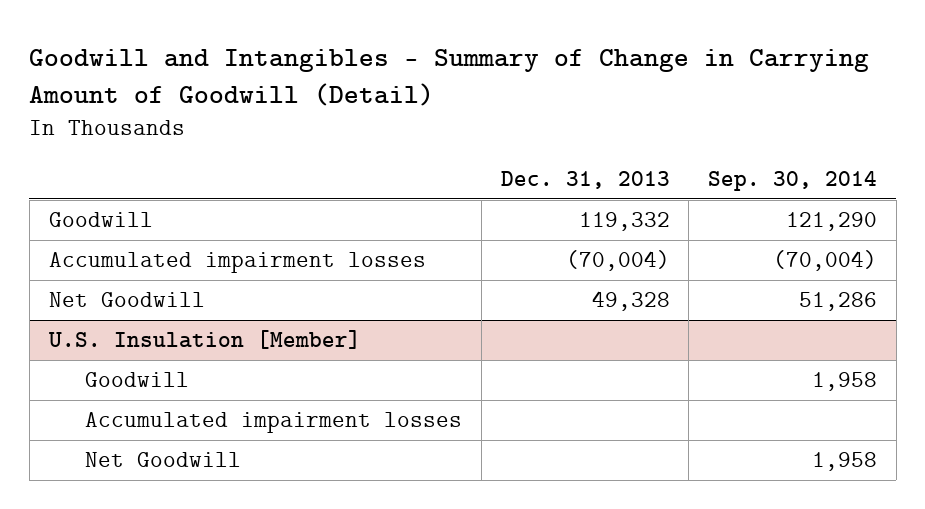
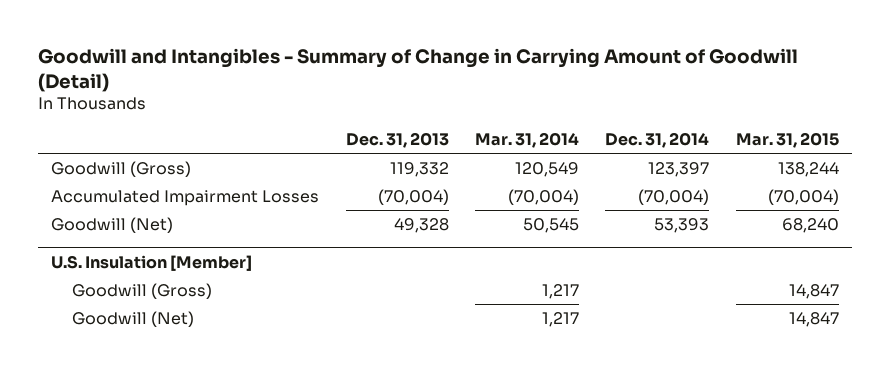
[707,171,877,192] Sep. 30, 2014 -> none
none -> [475,132,580,149] Mar. 31, 2014
none -> [605,132,710,149] Dec. 31, 2014
none -> [735,132,839,149] Mar. 31, 2015
[48,212,153,228] Goodwill -> [51,160,192,177] Goodwill (Gross)
[48,252,426,274] Accumulated impairment losses -> [51,189,320,206] Accumulated Impairment Losses
[48,292,205,308] Net Goodwill -> [51,216,174,233] Goodwill (Net)
[85,412,463,434] Accumulated impairment losses -> none
[85,372,190,388] Goodwill -> [72,282,213,299] Goodwill (Gross)
[85,452,242,468] Net Goodwill -> [72,310,195,327] Goodwill (Net)

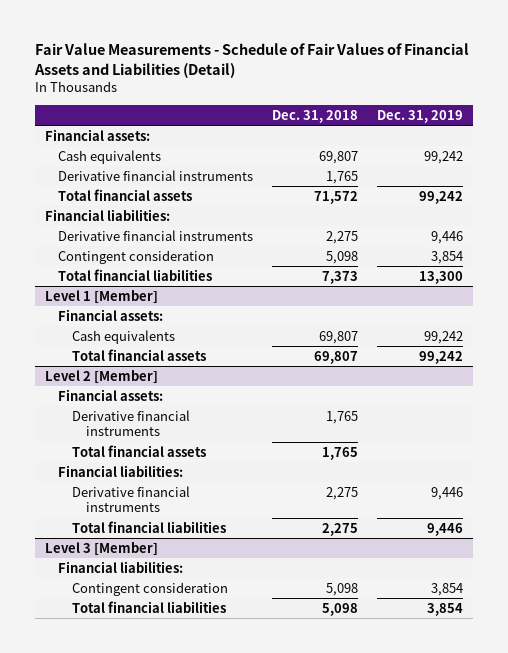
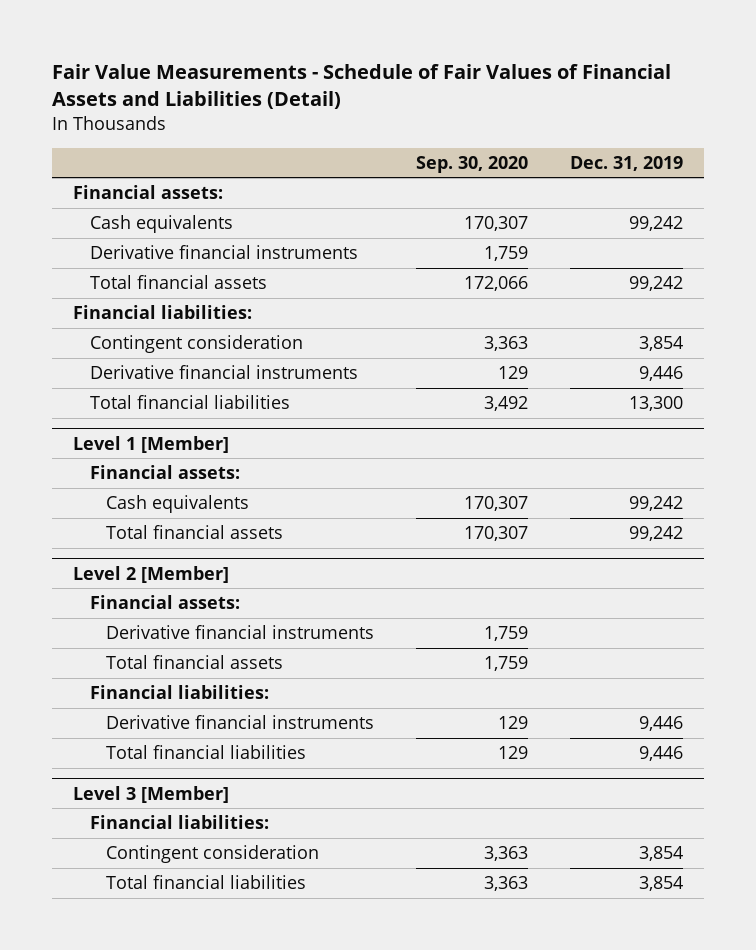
[272,109,359,123] Dec. 31, 2018 -> none
none -> [416,155,529,173] Sep. 30, 2020
[58,229,254,241] Derivative financial instruments -> [89,365,358,380] Derivative financial instruments

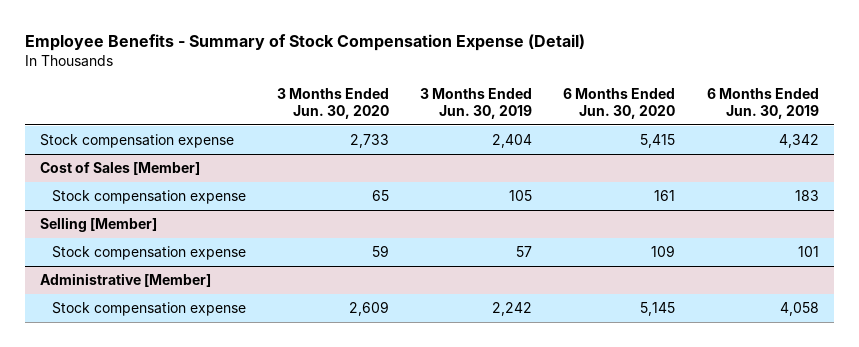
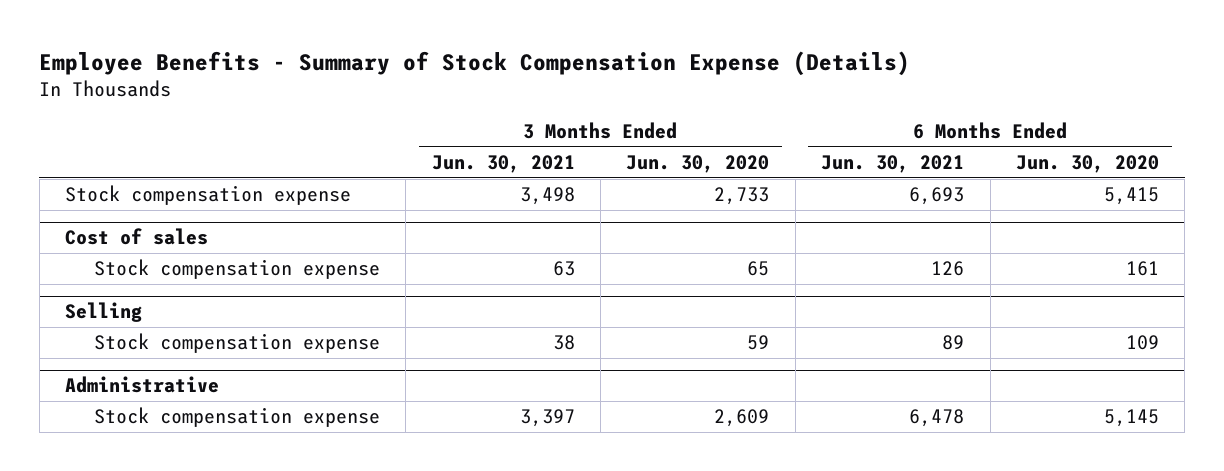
[24,33,585,51] Employee Benefits - Summary of Stock Compensation Expense (Detail) -> [39,50,911,76] Employee Benefits - Summary of Stock Compensation Expense (Details)
[420,87,533,120] 3 Months Ended Jun. 30, 2019 -> none
[706,87,819,120] 6 Months Ended Jun. 30, 2019 -> none
none -> [431,155,575,174] Jun. 30, 2021
none -> [821,155,965,174] Jun. 30, 2021
[40,161,201,175] Cost of Sales [Member] -> [65,228,209,246] Cost of sales
[40,216,158,232] Selling [Member] -> [65,302,143,323] Selling
[40,272,212,287] Administrative [Member] -> [65,376,220,394] Administrative

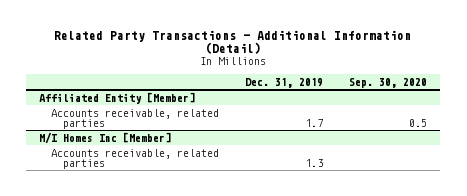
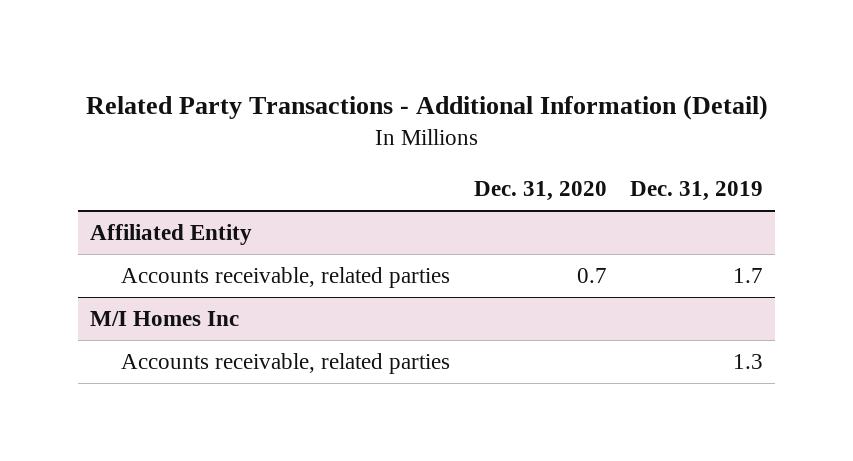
[349,77,428,88] Sep. 30, 2020 -> none
none -> [473,181,607,202] Dec. 31, 2020
[39,91,196,104] Affiliated Entity [Member] -> [90,223,253,245] Affiliated Entity
[39,131,172,144] M/I Homes Inc [Member] -> [90,310,240,326] M/I Homes Inc

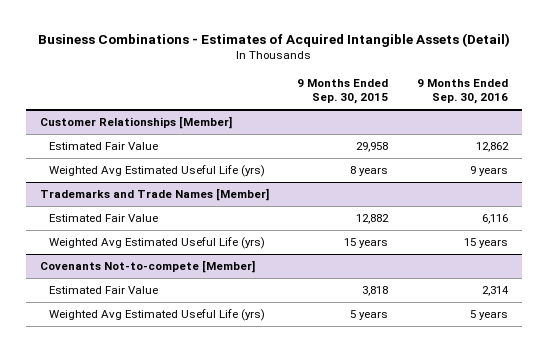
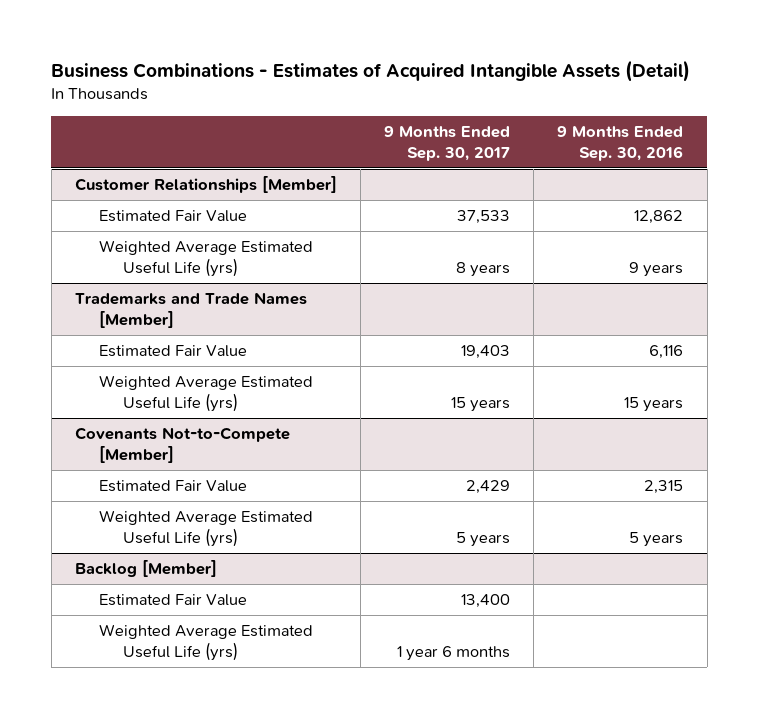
[297,78,389,105] 9 Months Ended Sep. 30, 2015 -> none
none -> [384,125,511,161] 9 Months Ended Sep. 30, 2017
[49,164,266,177] Weighted Avg Estimated Useful Life (yrs) -> [98,239,313,278] Weighted Average Estimated Useful Life (yrs)
[49,236,266,249] Weighted Avg Estimated Useful Life (yrs) -> [98,374,313,413] Weighted Average Estimated Useful Life (yrs)
[39,259,255,273] Covenants Not-to-compete [Member] -> [74,426,290,464] Covenants Not-to-Compete [Member]
[481,285,509,296] 2,314 -> [644,479,684,494] 2,315
[49,308,266,321] Weighted Avg Estimated Useful Life (yrs) -> [98,509,313,548] Weighted Average Estimated Useful Life (yrs)
none -> [74,559,217,577] Backlog [Member]
none -> [98,593,247,606] Estimated Fair Value
none -> [98,623,313,662] Weighted Average Estimated Useful Life (yrs)

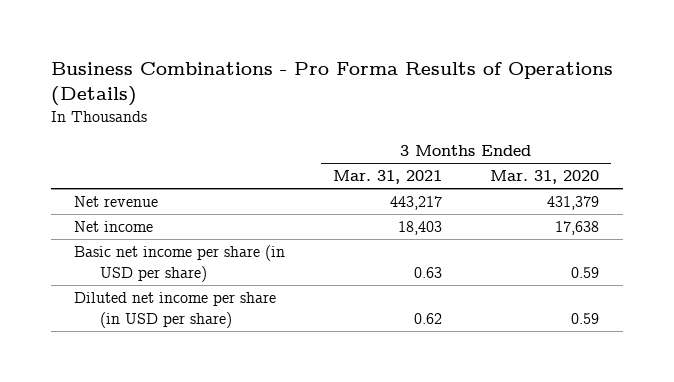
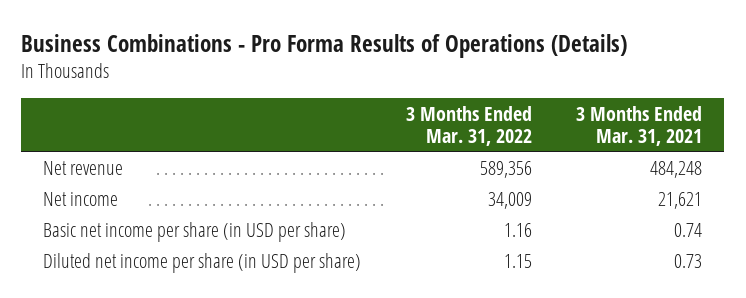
[490,170,600,185] Mar. 31, 2020 -> none
none -> [405,105,532,147] 3 Months Ended Mar. 31, 2022
[390,196,443,211] 443,217 -> [650,161,703,179] 484,248
[398,221,443,236] 18,403 -> [658,192,703,210] 21,621
[414,266,443,278] 0.63 -> [674,223,703,238] 0.74
[414,312,443,324] 0.62 -> [674,254,703,269] 0.73

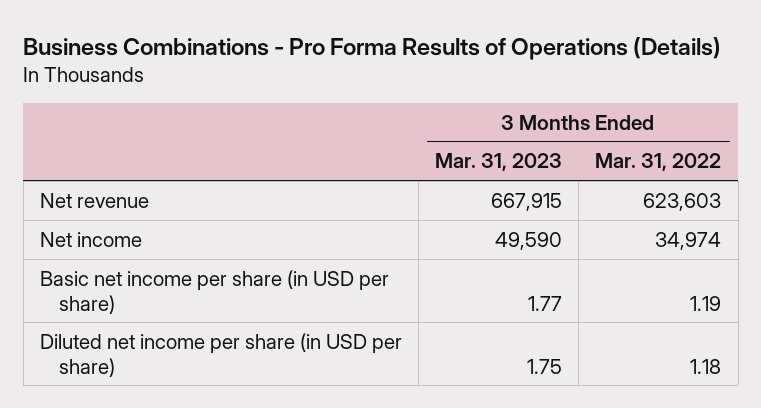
[576,105,703,147] 3 Months Ended Mar. 31, 2021 -> none
none -> [435,153,563,172] Mar. 31, 2023
[479,161,532,179] 589,356 -> [643,192,722,211] 623,603
[487,192,532,210] 34,009 -> [655,231,722,250] 34,974
[503,223,532,238] 1.16 -> [690,295,722,311] 1.19
[503,254,532,269] 1.15 -> [690,358,722,374] 1.18

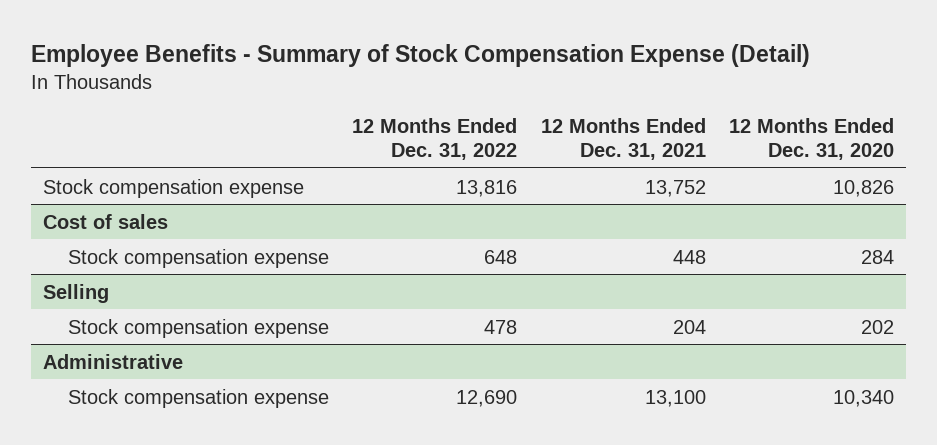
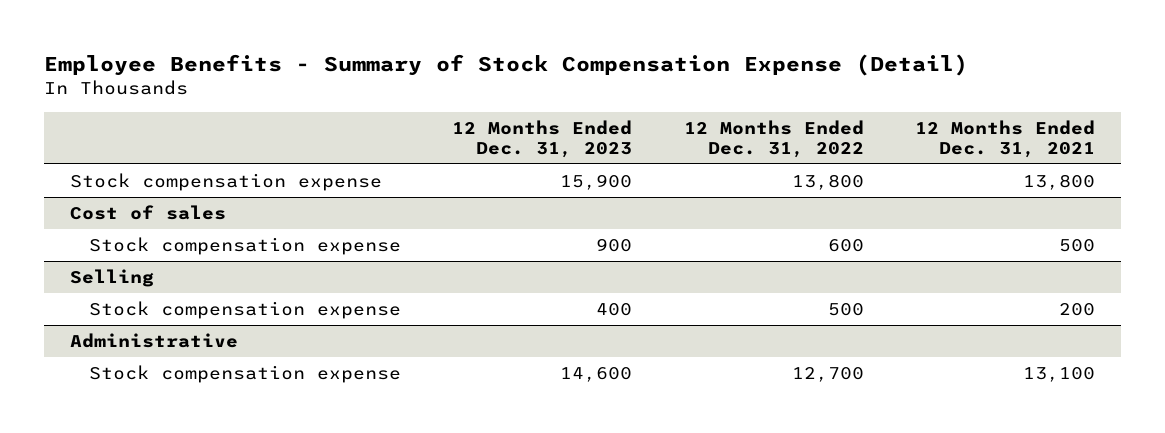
[728,118,894,160] 12 Months Ended Dec. 31, 2020 -> none
none -> [452,119,633,158] 12 Months Ended Dec. 31, 2023
[456,179,518,197] 13,816 -> [791,173,864,190] 13,800
[644,179,706,197] 13,752 -> [1023,173,1096,190] 13,800
[484,249,518,264] 648 -> [827,238,864,252] 600
[672,249,706,264] 448 -> [1059,238,1096,252] 500
[484,319,518,334] 478 -> [827,302,864,316] 500
[672,319,706,334] 204 -> [1059,302,1096,316] 200
[456,389,518,407] 12,690 -> [791,366,864,382] 12,700

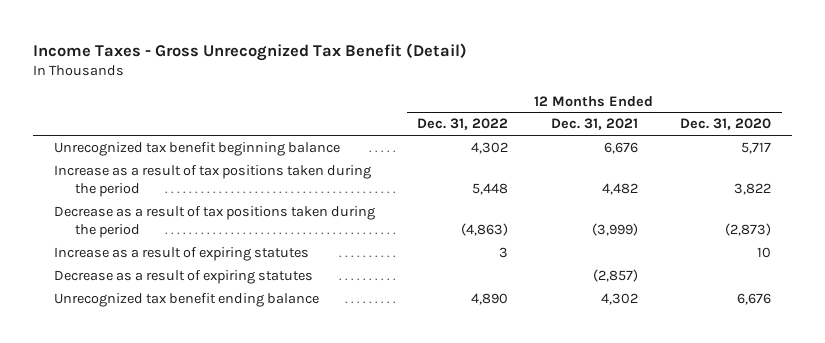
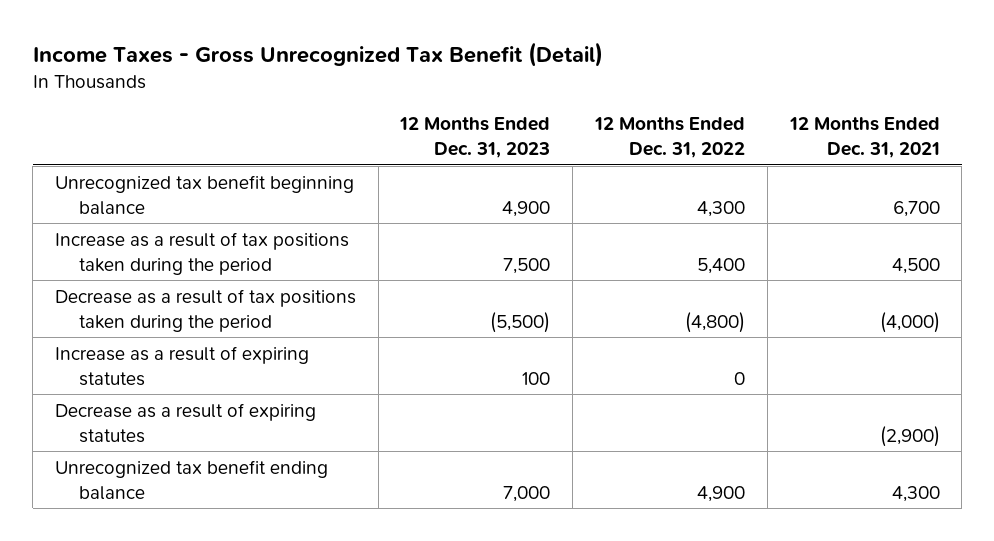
[680,118,772,131] Dec. 31, 2020 -> none
none -> [399,117,551,159] 12 Months Ended Dec. 31, 2023
[471,141,509,154] 4,302 -> [697,200,746,217] 4,300
[603,141,638,154] 6,676 -> [892,200,940,217] 6,700
[472,183,509,196] 5,448 -> [697,257,746,274] 5,400
[601,183,638,196] 4,482 -> [891,257,940,274] 4,500
[461,223,509,237] (4,863) -> [685,311,746,333] (4,800)
[591,223,638,237] (3,999) -> [879,311,940,333] (4,000)
[499,246,509,258] 3 -> [734,371,746,385] 0
[592,268,638,282] (2,857) -> [879,425,940,447] (2,900)
[471,292,509,305] 4,890 -> [697,485,746,502] 4,900
[600,292,638,305] 4,302 -> [891,485,940,502] 4,300

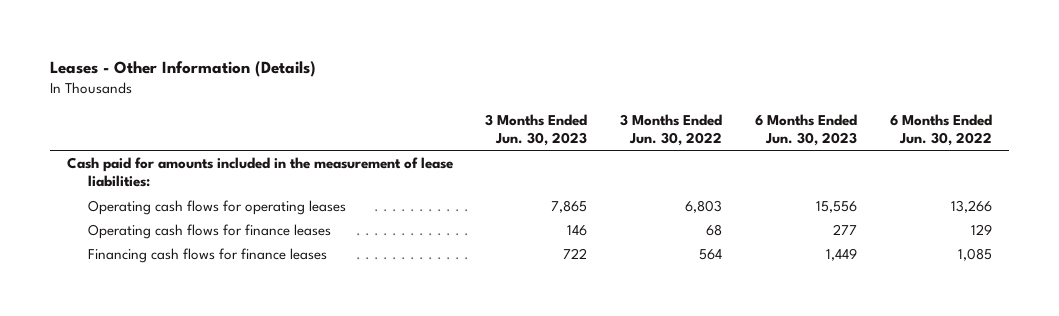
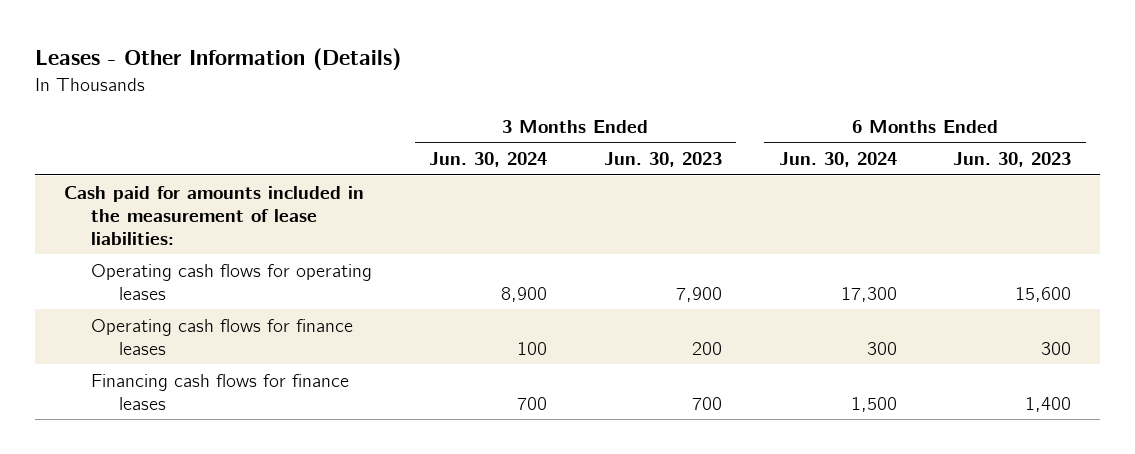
[620,113,723,147] 3 Months Ended Jun. 30, 2022 -> none
[890,113,993,147] 6 Months Ended Jun. 30, 2022 -> none
none -> [429,152,548,168] Jun. 30, 2024
none -> [778,152,897,168] Jun. 30, 2024
[551,199,588,213] 7,865 -> [675,286,722,302] 7,900
[816,200,858,213] 15,556 -> [1015,286,1072,302] 15,600
[567,224,588,236] 146 -> [691,341,722,355] 200
[833,223,858,235] 277 -> [1041,341,1072,355] 300
[563,247,588,259] 722 -> [691,396,722,410] 700
[826,247,858,261] 1,449 -> [1025,396,1072,412] 1,400

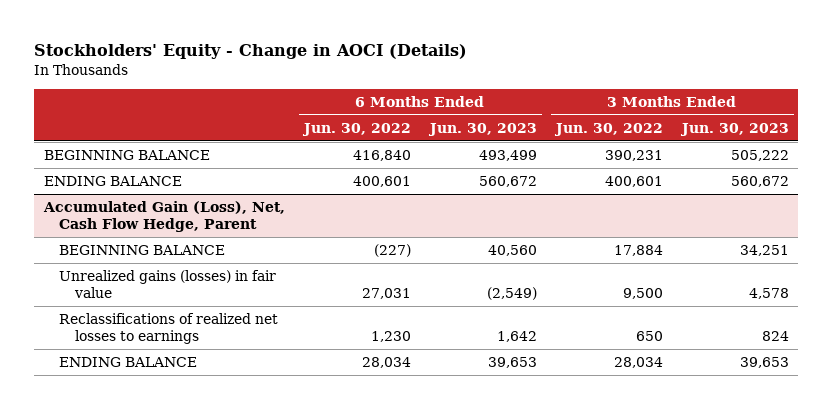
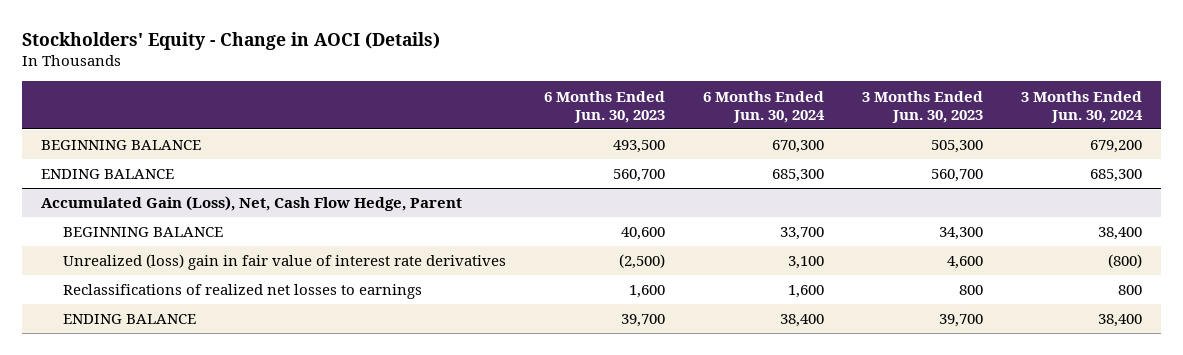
[301,122,411,136] Jun. 30, 2022 -> none
[553,122,663,136] Jun. 30, 2022 -> none
none -> [702,90,825,123] 6 Months Ended Jun. 30, 2024
none -> [1020,90,1143,123] 3 Months Ended Jun. 30, 2024
[478,150,537,162] 493,499 -> [612,140,665,154] 493,500
[730,150,789,162] 505,222 -> [930,140,983,154] 505,300
[478,176,537,188] 560,672 -> [612,169,665,183] 560,700
[730,176,789,188] 560,672 -> [930,169,983,183] 560,700
[487,245,537,257] 40,560 -> [620,227,665,241] 40,600
[739,245,789,257] 34,251 -> [938,227,983,241] 34,300
[59,270,277,299] Unrealized gains (losses) in fair value -> [62,254,506,271] Unrealized (loss) gain in fair value of interest rate derivatives
[486,287,537,301] (2,549) -> [618,254,665,270] (2,500)
[748,288,789,300] 4,578 -> [946,256,983,270] 4,600
[496,331,537,343] 1,642 -> [628,285,665,299] 1,600
[761,331,789,342] 824 -> [958,285,983,296] 800
[487,357,537,369] 39,653 -> [620,314,665,328] 39,700
[739,357,789,369] 39,653 -> [938,314,983,328] 39,700

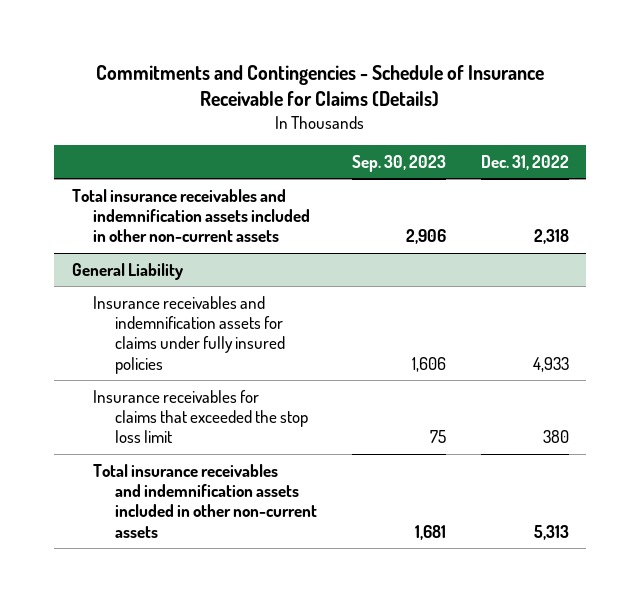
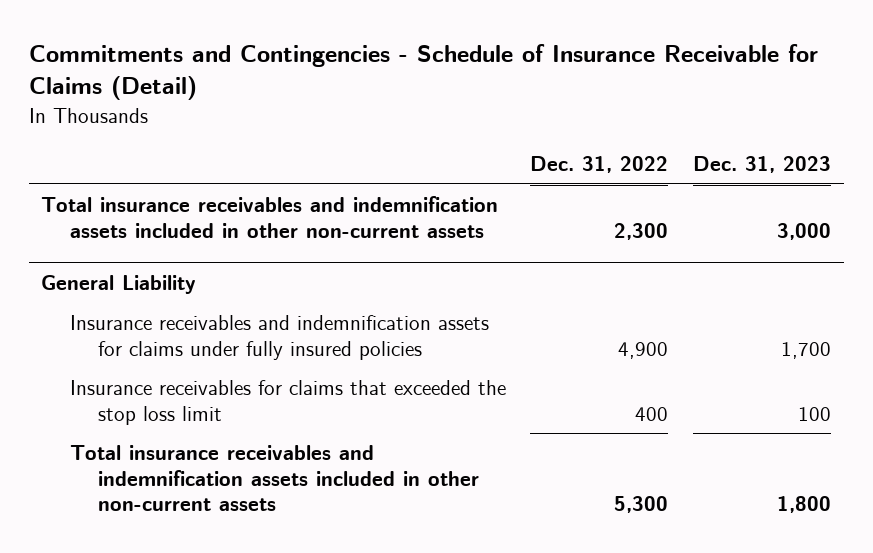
[96,65,545,108] Commitments and Contingencies - Schedule of Insurance Receivable for Claims (Details) -> [28,43,818,101] Commitments and Contingencies - Schedule of Insurance Receivable for Claims (Detail)
[351,155,446,173] Sep. 30, 2023 -> none
none -> [693,156,832,174] Dec. 31, 2023
[533,229,569,245] 2,318 -> [614,222,669,240] 2,300
[532,356,569,372] 4,933 -> [618,341,669,359] 4,900
[542,430,569,444] 380 -> [635,406,669,421] 400
[533,524,569,540] 5,313 -> [614,495,669,513] 5,300

